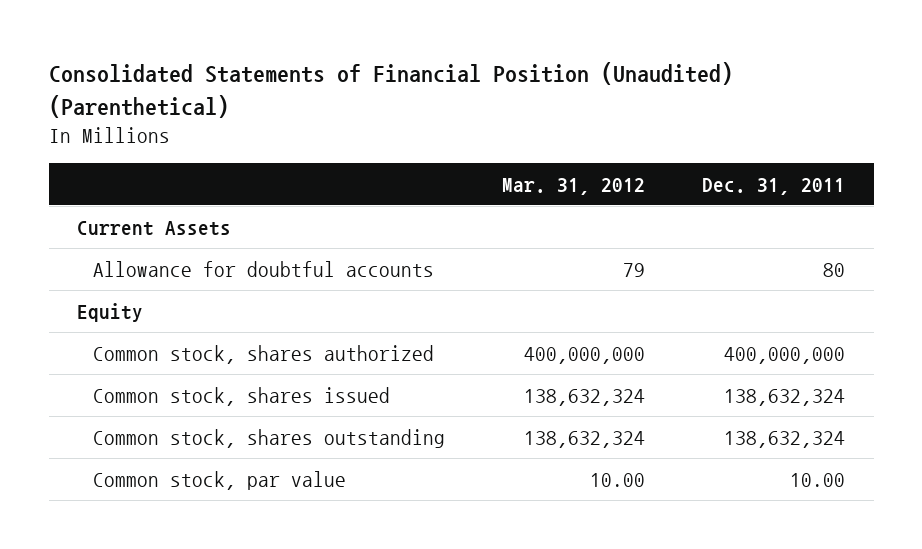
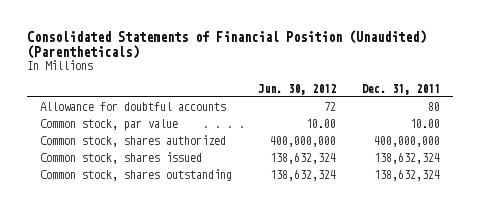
[48,62,733,118] Consolidated Statements of Financial Position (Unaudited) (Parenthetical) -> [27,30,427,60] Consolidated Statements of Financial Position (Unaudited) (Parentheticals)
[502,177,646,195] Mar. 31, 2012 -> none
none -> [258,83,337,95] Jun. 30, 2012
[77,220,232,236] Current Assets -> none
[77,302,144,322] Equity -> none
[93,470,347,490] Common stock, par value -> [40,118,179,131] Common stock, par value

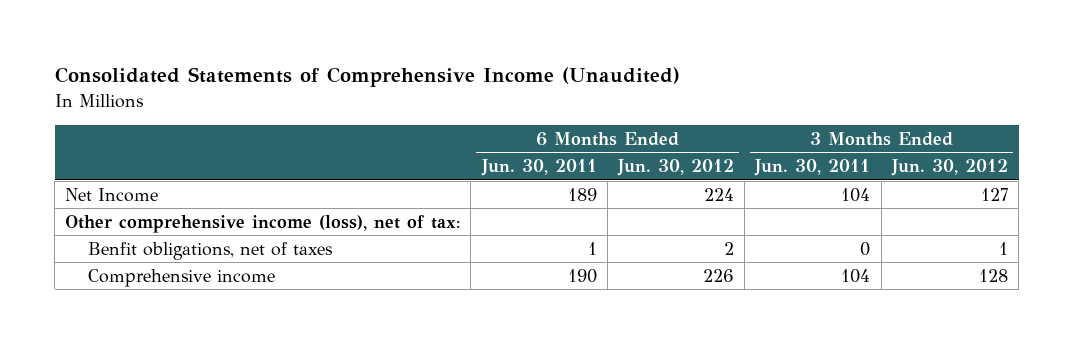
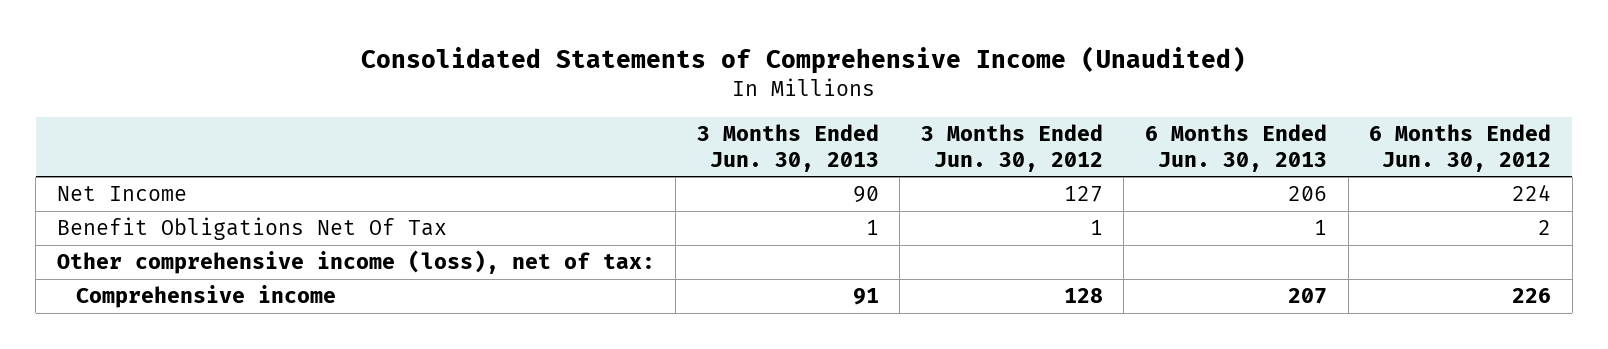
[480,159,597,177] Jun. 30, 2011 -> none
[754,159,871,177] Jun. 30, 2011 -> none
none -> [696,124,879,172] 3 Months Ended Jun. 30, 2013
none -> [1145,124,1328,172] 6 Months Ended Jun. 30, 2013
none -> [56,217,447,241] Benefit Obligations Net Of Tax
[88,241,334,260] Benfit obligations, net of taxes -> none

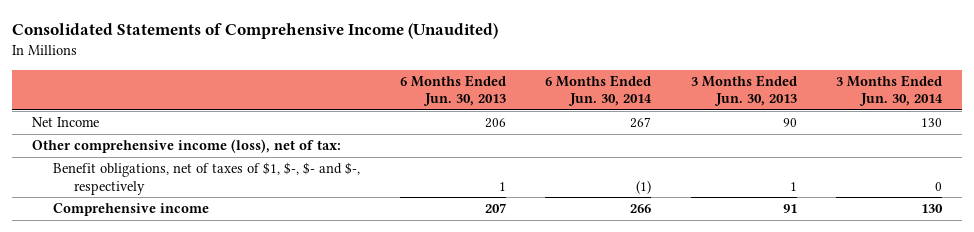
[920,124,1103,172] 3 Months Ended Jun. 30, 2012 -> none
[1369,124,1552,172] 6 Months Ended Jun. 30, 2012 -> none
none -> [545,74,653,107] 6 Months Ended Jun. 30, 2014
none -> [836,74,944,107] 3 Months Ended Jun. 30, 2014
[56,217,447,241] Benefit Obligations Net Of Tax -> none
none -> [53,162,361,195] Benefit obligations, net of taxes of $1, $-, $- and $-, respectively

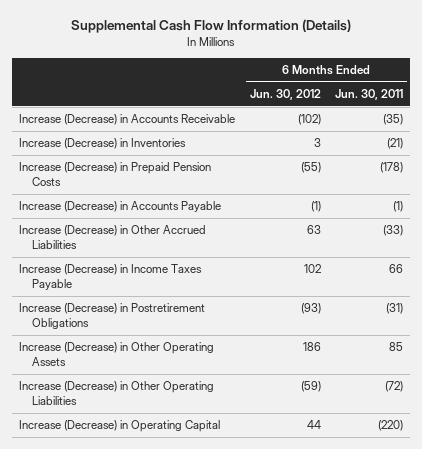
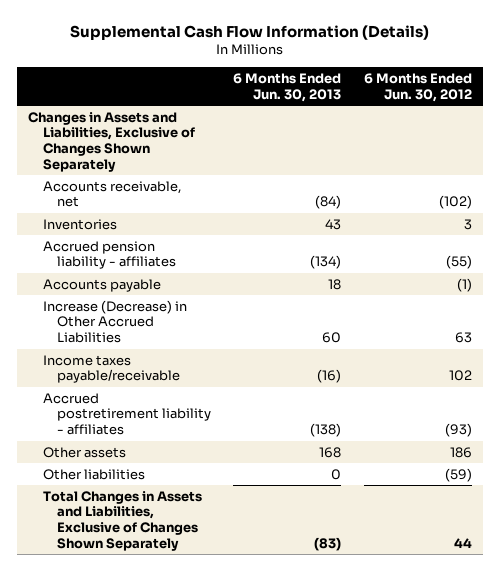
[334,88,403,100] Jun. 30, 2011 -> none
none -> [233,72,342,102] 6 Months Ended Jun. 30, 2013
none -> [28,111,195,172] Changes in Assets and Liabilities, Exclusive of Changes Shown Separately
[19,114,236,126] Increase (Decrease) in Accounts Receivable -> [42,180,181,208] Accounts receivable, net
[19,138,187,150] Increase (Decrease) in Inventories -> [42,218,117,230] Inventories
[19,162,212,187] Increase (Decrease) in Prepaid Pension Costs -> [42,240,176,270] Accrued pension liability - affiliates
[19,201,222,213] Increase (Decrease) in Accounts Payable -> [42,278,161,292] Accounts payable
[19,264,203,291] Increase (Decrease) in Income Taxes Payable -> [42,354,180,384] Income taxes payable/receivable
[19,303,206,330] Increase (Decrease) in Postretirement Obligations -> [42,392,211,436] Accrued postretirement liability - affiliates
[19,342,215,367] Increase (Decrease) in Other Operating Assets -> [42,446,126,458] Other assets
[19,381,215,406] Increase (Decrease) in Other Operating Liabilities -> [42,468,145,480] Other liabilities
[19,420,221,433] Increase (Decrease) in Operating Capital -> [42,490,202,551] Total Changes in Assets and Liabilities, Exclusive of Changes Shown Separately

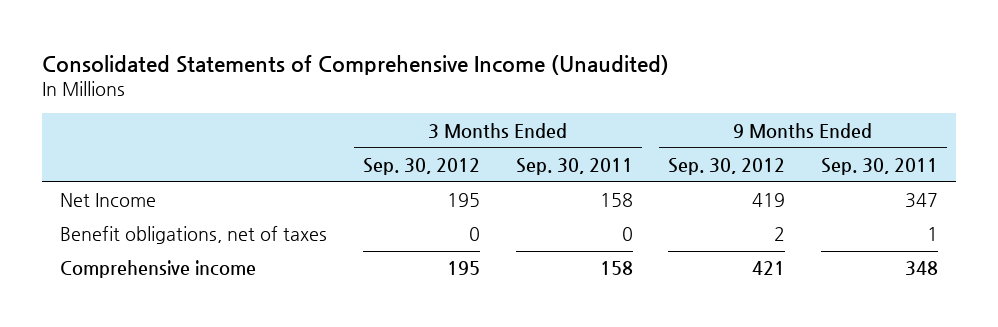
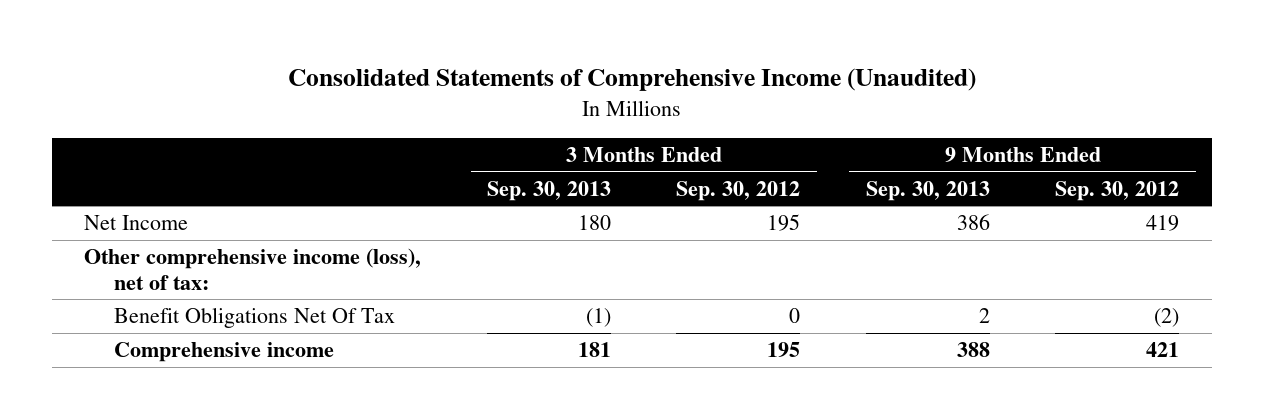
[515,157,633,175] Sep. 30, 2011 -> none
[821,157,939,175] Sep. 30, 2011 -> none
none -> [486,180,611,201] Sep. 30, 2013
none -> [865,180,990,201] Sep. 30, 2013
none -> [84,248,422,290] Other comprehensive income (loss), net of tax:
[60,226,328,245] Benefit obligations, net of taxes -> [113,307,395,329] Benefit Obligations Net Of Tax
[774,227,786,242] 2 -> [1154,308,1180,328] (2)

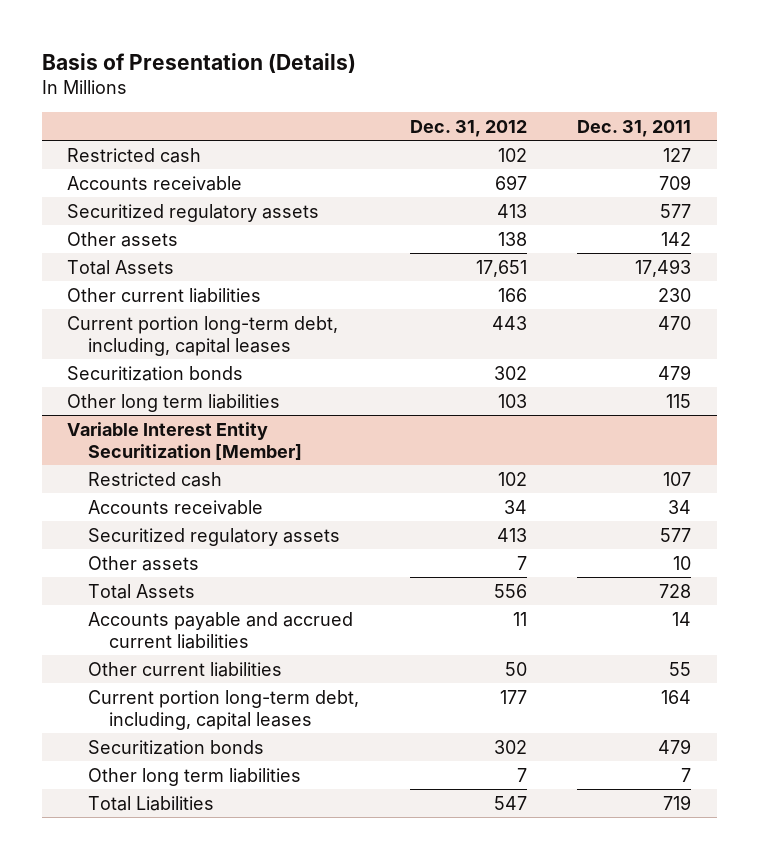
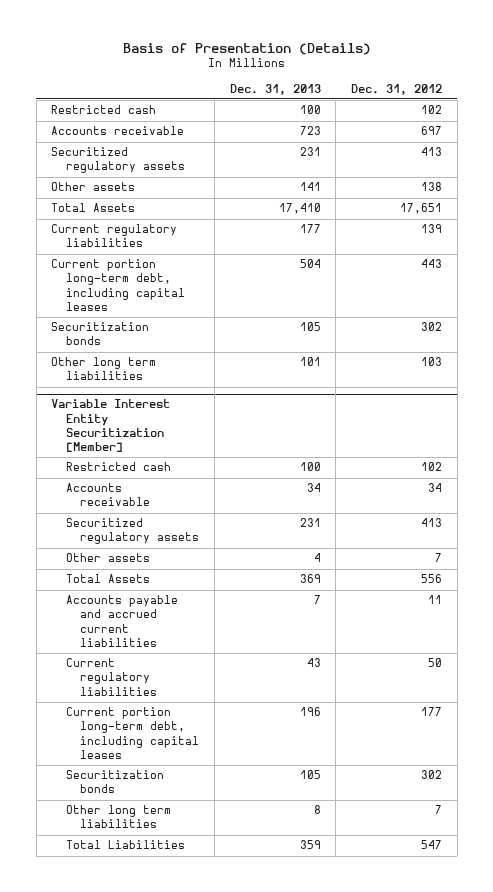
[577,119,692,137] Dec. 31, 2011 -> none
none -> [229,83,321,95] Dec. 31, 2013
[66,287,261,303] Other current liabilities -> [51,224,178,248] Current regulatory liabilities
[497,287,527,302] 166 -> [420,224,442,234] 139
[66,315,338,356] Current portion long-term debt, including, capital leases -> [51,259,185,311] Current portion long-term debt, including capital leases
[88,661,283,677] Other current liabilities -> [65,658,158,696] Current regulatory liabilities
[88,689,360,730] Current portion long-term debt, including, capital leases -> [65,707,200,759] Current portion long-term debt, including capital leases

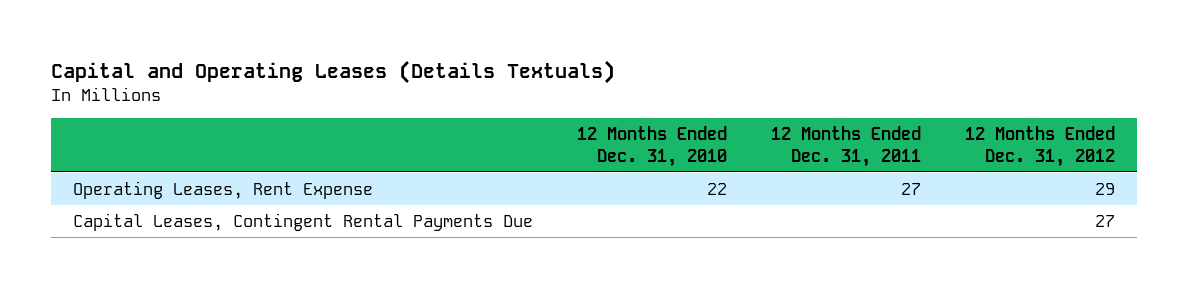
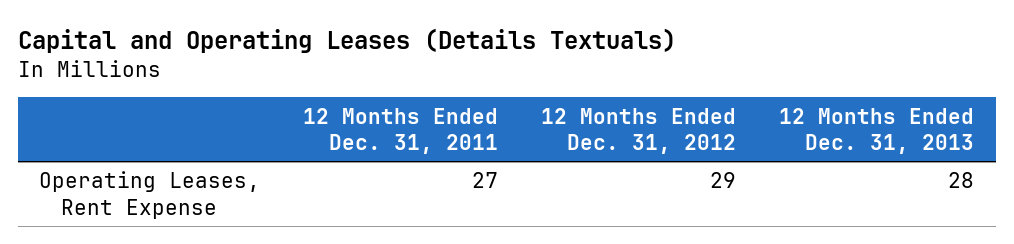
[577,126,728,167] 12 Months Ended Dec. 31, 2010 -> none
none -> [779,107,975,155] 12 Months Ended Dec. 31, 2013
[72,213,533,232] Capital Leases, Contingent Rental Payments Due -> none

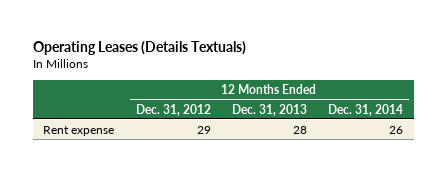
[17,28,676,54] Capital and Operating Leases (Details Textuals) -> [32,40,246,55] Operating Leases (Details Textuals)
[303,107,499,155] 12 Months Ended Dec. 31, 2011 -> none
none -> [328,103,404,116] Dec. 31, 2014
[39,171,261,219] Operating Leases, Rent Expense -> [43,126,115,137] Rent expense

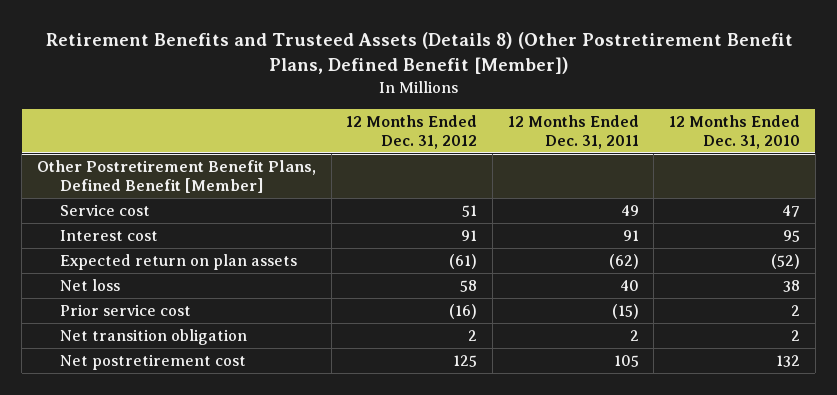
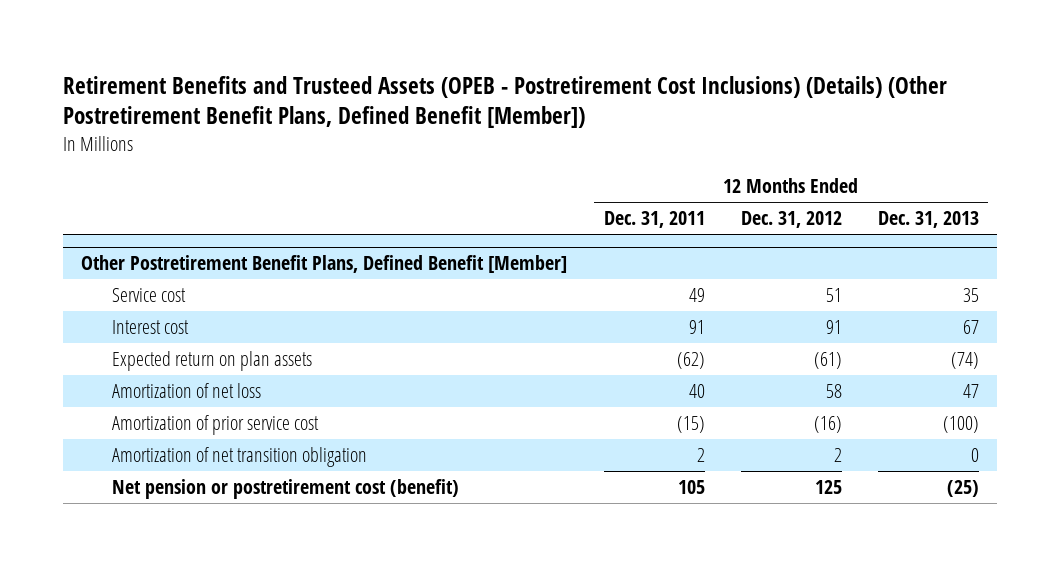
[45,32,793,75] Retirement Benefits and Trusteed Assets (Details 8) (Other Postretirement Benefit Plans, Defined Benefit [Member]) -> [63,75,948,129] Retirement Benefits and Trusteed Assets (OPEB - Postretirement Cost Inclusions) (Details) (Other Postretirement Benefit Plans, Defined Benefit [Member])
[669,114,801,149] 12 Months Ended Dec. 31, 2010 -> none
none -> [878,211,980,229] Dec. 31, 2013
[59,279,120,292] Net loss -> [112,382,262,398] Amortization of net loss
[59,304,191,317] Prior service cost -> [112,414,320,435] Amortization of prior service cost
[59,329,247,346] Net transition obligation -> [112,446,368,467] Amortization of net transition obligation
[59,354,246,371] Net postretirement cost -> [112,478,460,499] Net pension or postretirement cost (benefit)

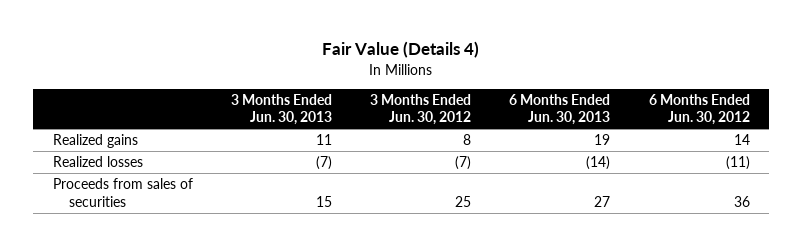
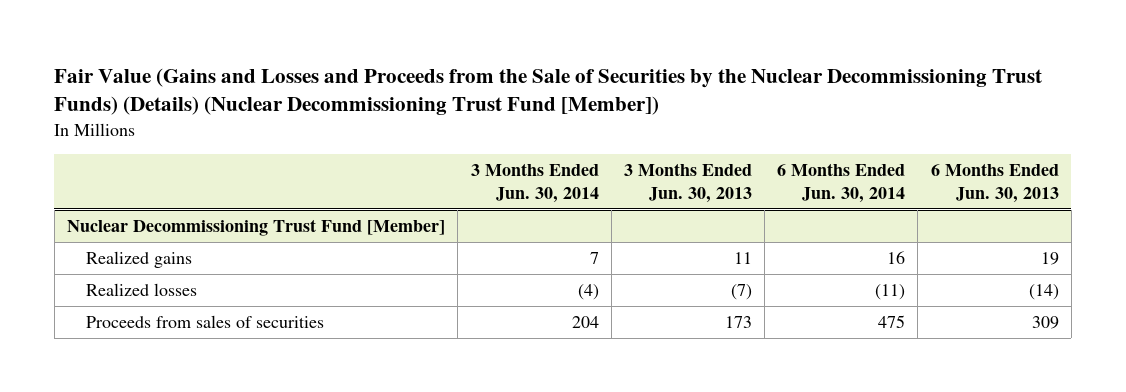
[322,41,480,59] Fair Value (Details 4) -> [54,67,1043,116] Fair Value (Gains and Losses and Proceeds from the Sale of Securities by the Nuclear Decommissioning Trust Funds) (Details) (Nuclear Decommissioning Trust Fund [Member])
[370,93,472,126] 3 Months Ended Jun. 30, 2012 -> none
[648,93,750,126] 6 Months Ended Jun. 30, 2012 -> none
none -> [470,162,599,203] 3 Months Ended Jun. 30, 2014
none -> [777,162,906,203] 6 Months Ended Jun. 30, 2014
none -> [67,218,446,236] Nuclear Decommissioning Trust Fund [Member]
[315,195,332,207] 15 -> [724,315,752,328] 173
[594,195,611,207] 27 -> [1031,315,1059,329] 309

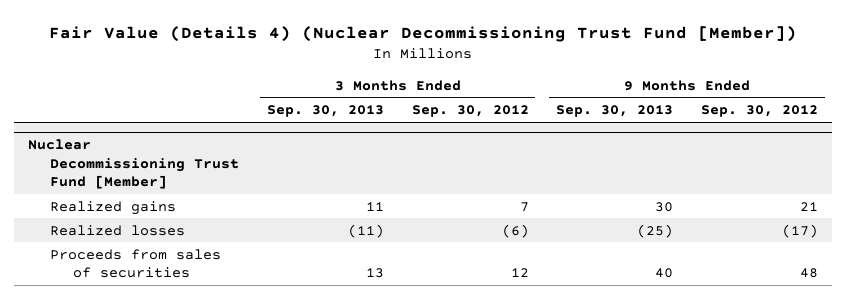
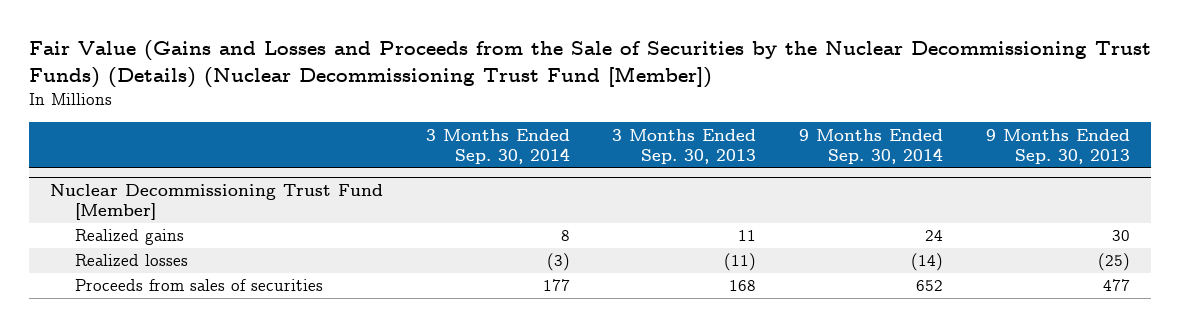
[48,25,797,42] Fair Value (Details 4) (Nuclear Decommissioning Trust Fund [Member]) -> [28,40,1151,89] Fair Value (Gains and Losses and Proceeds from the Sale of Securities by the Nuclear Decommissioning Trust Funds) (Details) (Nuclear Decommissioning Trust Fund [Member])
[411,105,529,118] Sep. 30, 2012 -> none
[700,105,818,118] Sep. 30, 2012 -> none
none -> [425,128,570,164] 3 Months Ended Sep. 30, 2014
none -> [799,128,944,164] 9 Months Ended Sep. 30, 2014
[366,268,385,279] 13 -> [729,280,757,292] 168
[655,268,674,279] 40 -> [1102,279,1130,292] 477

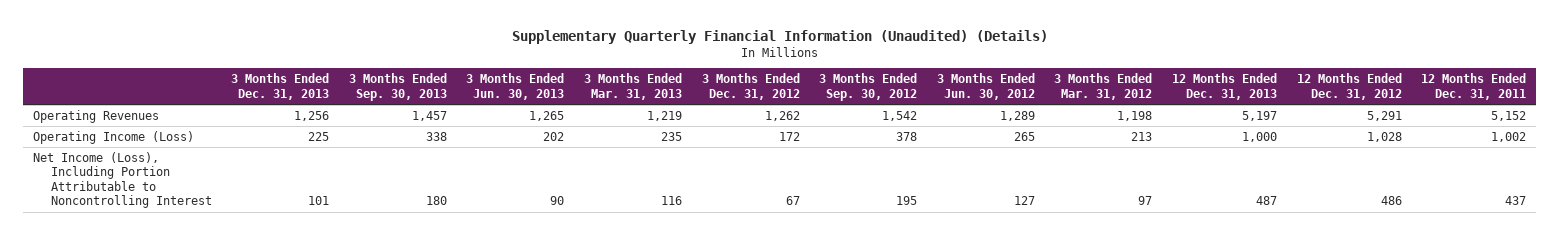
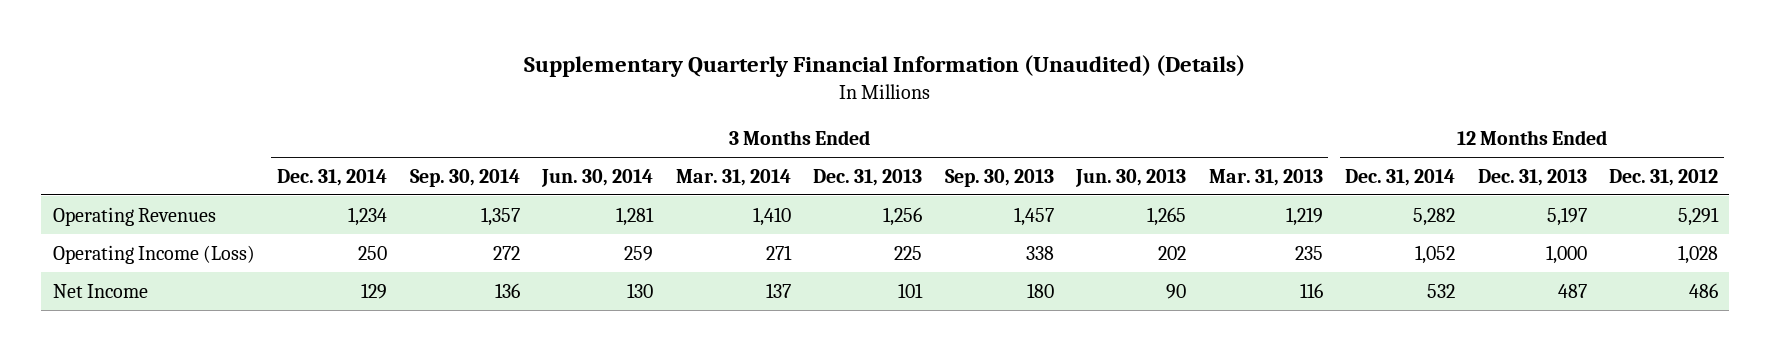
[701,73,800,100] 3 Months Ended Dec. 31, 2012 -> none
[819,73,918,101] 3 Months Ended Sep. 30, 2012 -> none
[936,73,1035,100] 3 Months Ended Jun. 30, 2012 -> none
[1054,73,1153,100] 3 Months Ended Mar. 31, 2012 -> none
[1421,73,1527,100] 12 Months Ended Dec. 31, 2011 -> none
none -> [277,168,388,186] Dec. 31, 2014
none -> [409,168,520,187] Sep. 30, 2014
none -> [541,168,654,187] Jun. 30, 2014
none -> [675,168,791,186] Mar. 31, 2014
none -> [1345,168,1456,186] Dec. 31, 2014
[32,151,212,209] Net Income (Loss), Including Portion Attributable to Noncontrolling Interest -> [52,283,148,298] Net Income

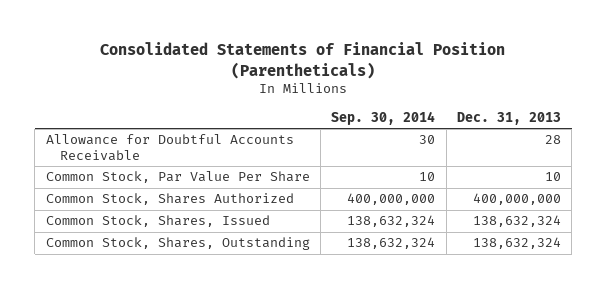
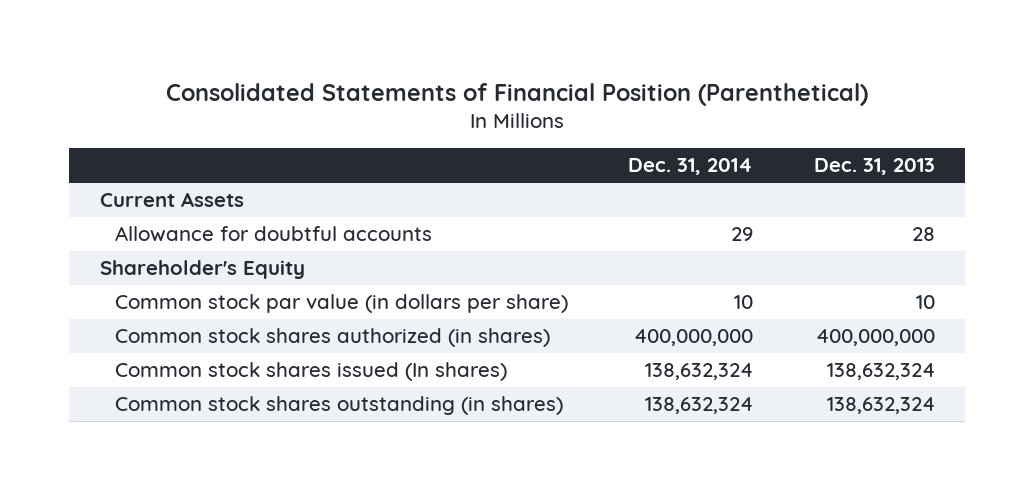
[100,42,506,79] Consolidated Statements of Financial Position (Parentheticals) -> [166,82,869,106] Consolidated Statements of Financial Position (Parenthetical)
[331,110,436,125] Sep. 30, 2014 -> none
none -> [628,158,754,176] Dec. 31, 2014
none -> [99,191,244,207] Current Assets
[45,134,294,162] Allowance for Doubtful Accounts Receivable -> [114,225,432,242] Allowance for doubtful accounts
none -> [99,259,305,279] Shareholder's Equity
[45,171,310,184] Common Stock, Par Value Per Share -> [114,293,568,313] Common stock par value (in dollars per share)
[45,193,294,206] Common Stock, Shares Authorized -> [114,327,550,347] Common stock shares authorized (in shares)
[45,215,270,228] Common Stock, Shares, Issued -> [114,361,507,381] Common stock shares issued (In shares)
[45,237,310,251] Common Stock, Shares, Outstanding -> [114,395,563,415] Common stock shares outstanding (in shares)

